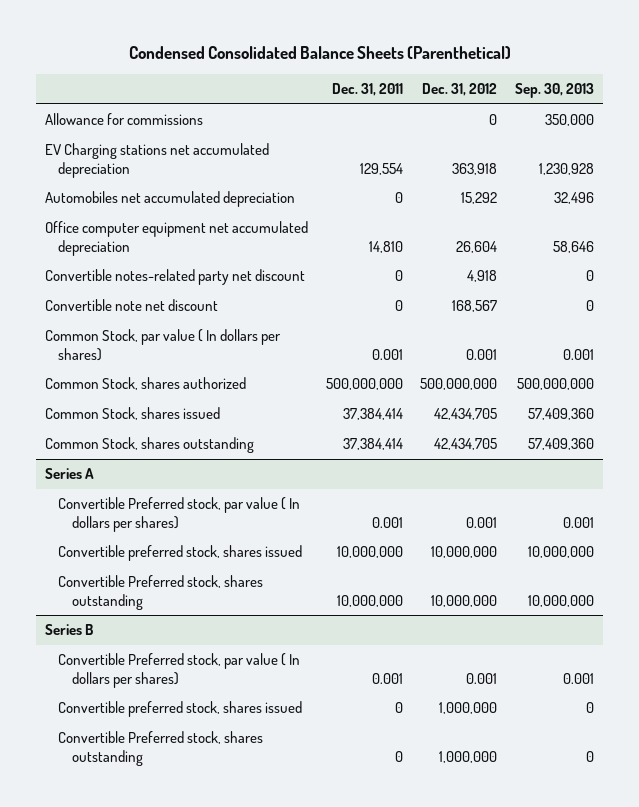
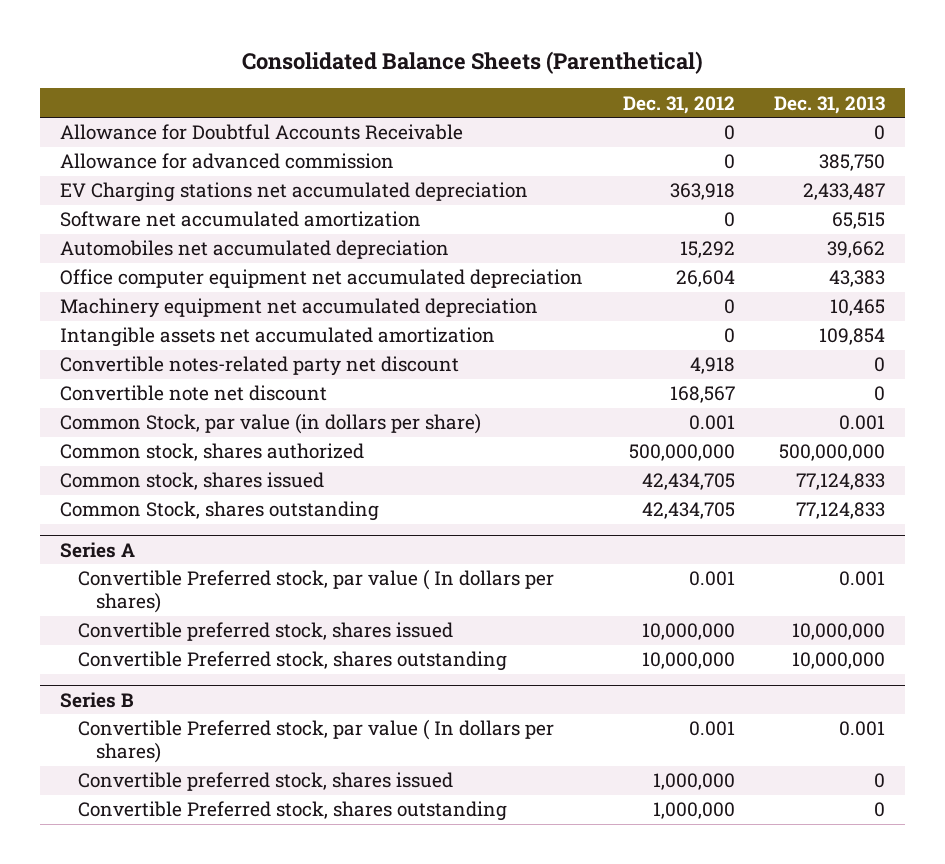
[128,45,511,59] Condensed Consolidated Balance Sheets (Parenthetical) -> [241,51,703,75] Consolidated Balance Sheets (Parenthetical)
[331,83,403,97] Dec. 31, 2011 -> none
[515,83,595,99] Sep. 30, 2013 -> none
none -> [774,95,886,114] Dec. 31, 2013
none -> [59,124,463,141] Allowance for Doubtful Accounts Receivable
[44,113,203,126] Allowance for commissions -> [59,153,394,170] Allowance for advanced commission
none -> [59,211,421,228] Software net accumulated amortization
none -> [59,298,538,319] Machinery equipment net accumulated depreciation
none -> [59,327,495,348] Intangible assets net accumulated amortization
[44,329,281,361] Common Stock, par value ( In dollars per shares) -> [59,413,481,435] Common Stock, par value (in dollars per share)
[44,377,246,391] Common Stock, shares authorized -> [59,443,364,462] Common stock, shares authorized
[44,407,220,421] Common Stock, shares issued -> [59,472,324,491] Common stock, shares issued

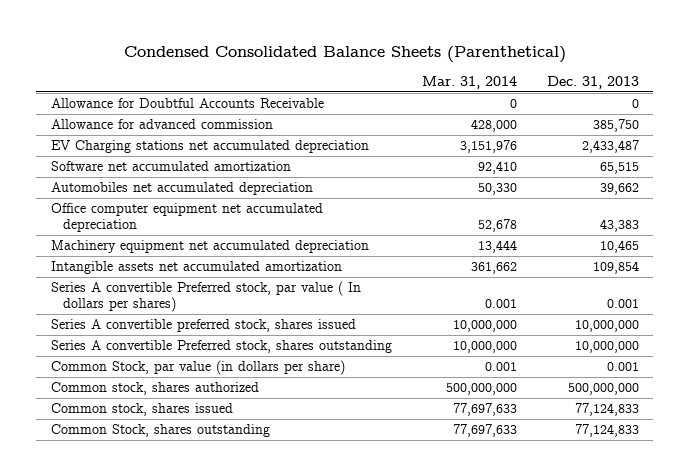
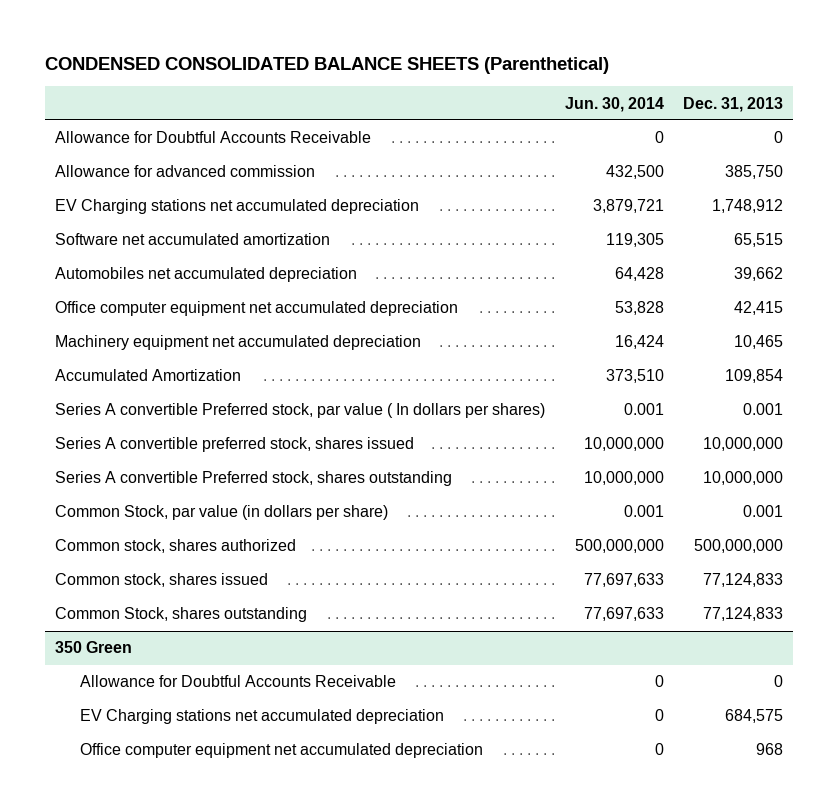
[123,46,566,64] Condensed Consolidated Balance Sheets (Parenthetical) -> [44,57,609,75] CONDENSED CONSOLIDATED BALANCE SHEETS (Parenthetical)
[421,76,517,90] Mar. 31, 2014 -> none
none -> [564,96,664,112] Jun. 30, 2014
[581,140,639,154] 2,433,487 -> [712,199,784,214] 1,748,912
[599,219,639,233] 43,383 -> [734,301,784,316] 42,415
[51,261,343,275] Intangible assets net accumulated amortization -> [54,369,241,382] Accumulated Amortization
none -> [54,641,132,654] 350 Green
none -> [79,675,396,688] Allowance for Doubtful Accounts Receivable
none -> [79,709,444,725] EV Charging stations net accumulated depreciation
none -> [79,743,483,759] Office computer equipment net accumulated depreciation

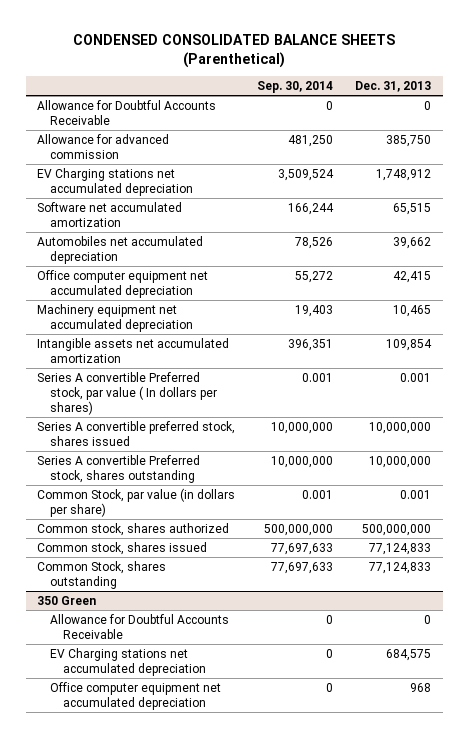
[564,96,664,112] Jun. 30, 2014 -> none
none -> [257,80,334,93] Sep. 30, 2014
[54,369,241,382] Accumulated Amortization -> [36,337,229,363] Intangible assets net accumulated amortization

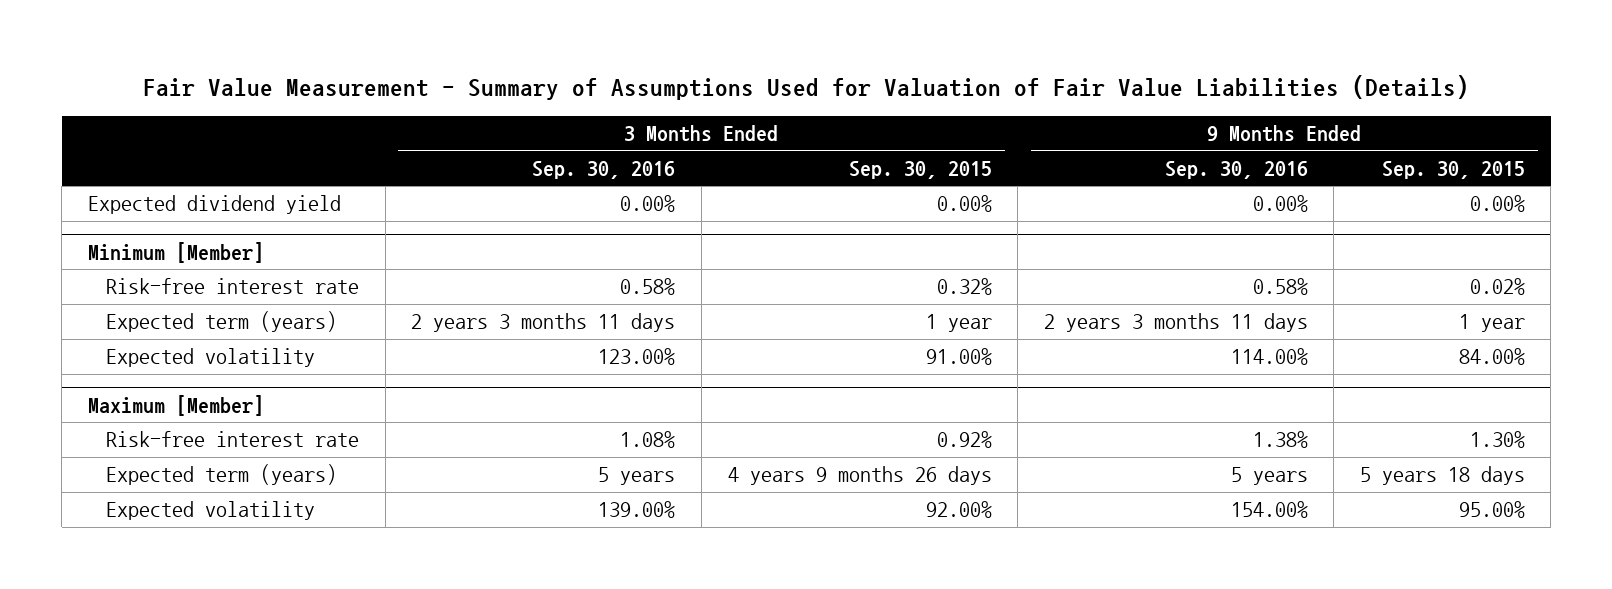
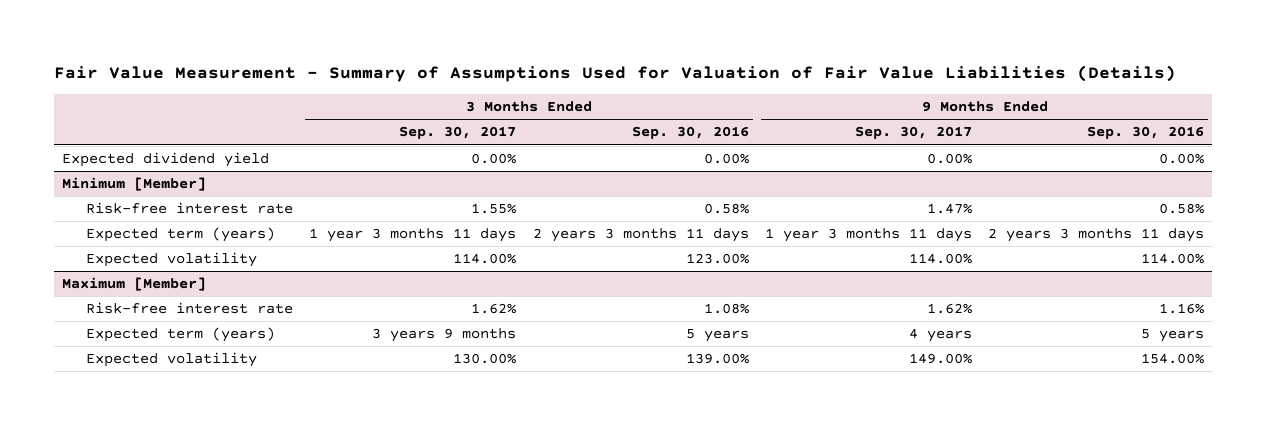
[848,160,992,179] Sep. 30, 2015 -> none
[1381,160,1525,179] Sep. 30, 2015 -> none
none -> [399,126,517,140] Sep. 30, 2017
none -> [854,126,972,140] Sep. 30, 2017
[1252,431,1308,449] 1.38% -> [1159,303,1205,315] 1.16%

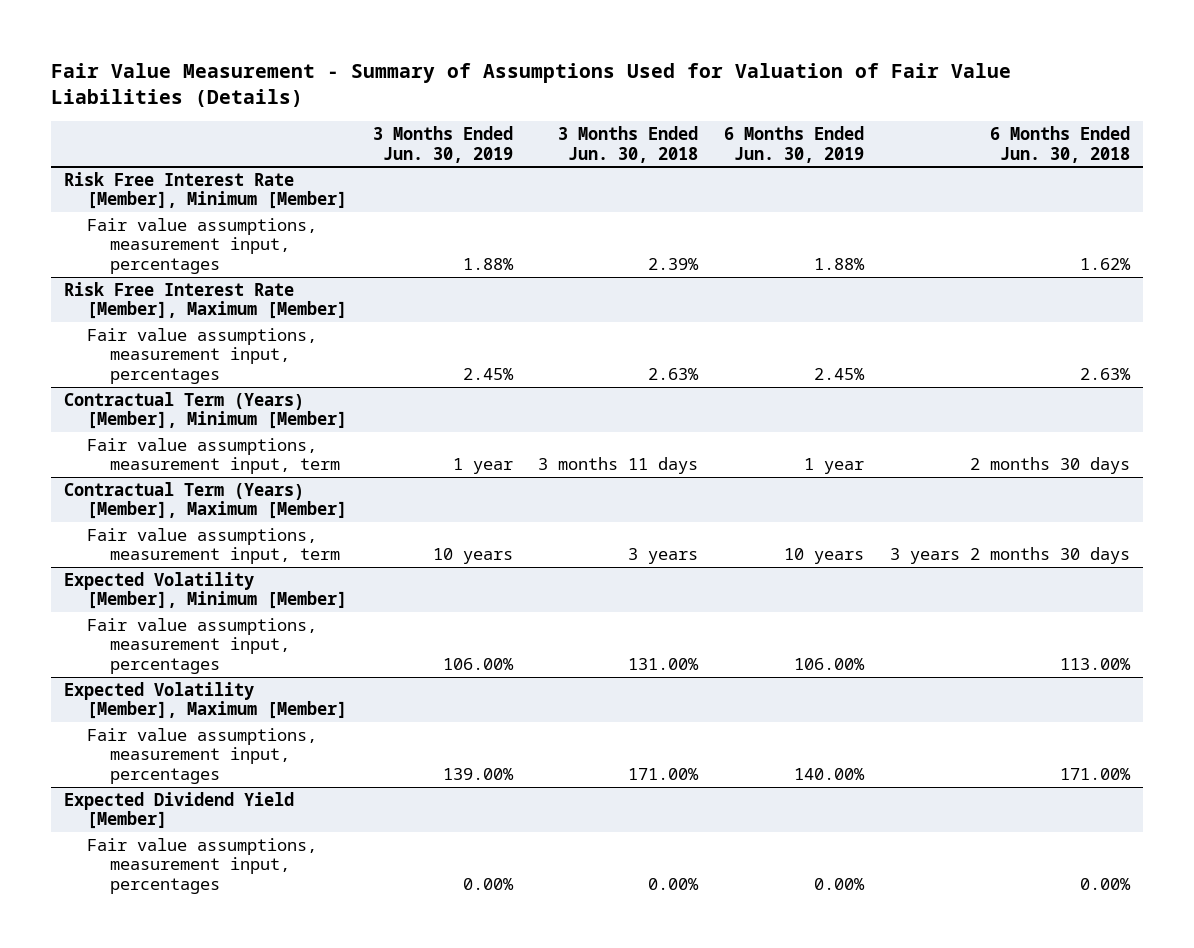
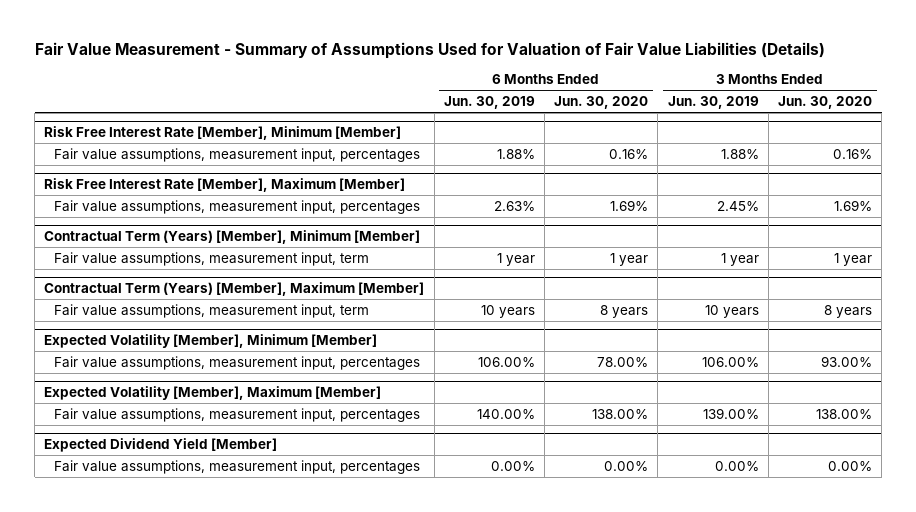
[558,125,699,163] 3 Months Ended Jun. 30, 2018 -> none
[989,125,1130,163] 6 Months Ended Jun. 30, 2018 -> none
none -> [554,96,649,110] Jun. 30, 2020
none -> [777,96,872,110] Jun. 30, 2020
[814,368,866,381] 2.45% -> [493,200,535,211] 2.63%

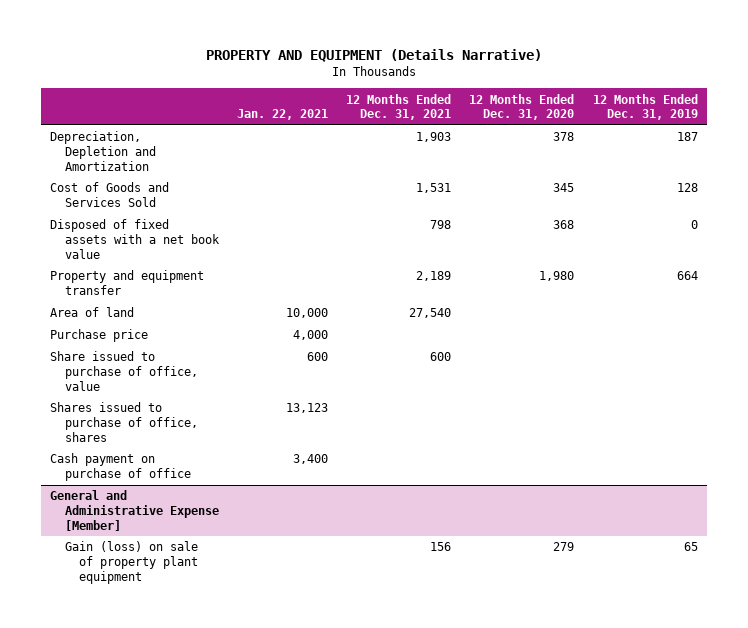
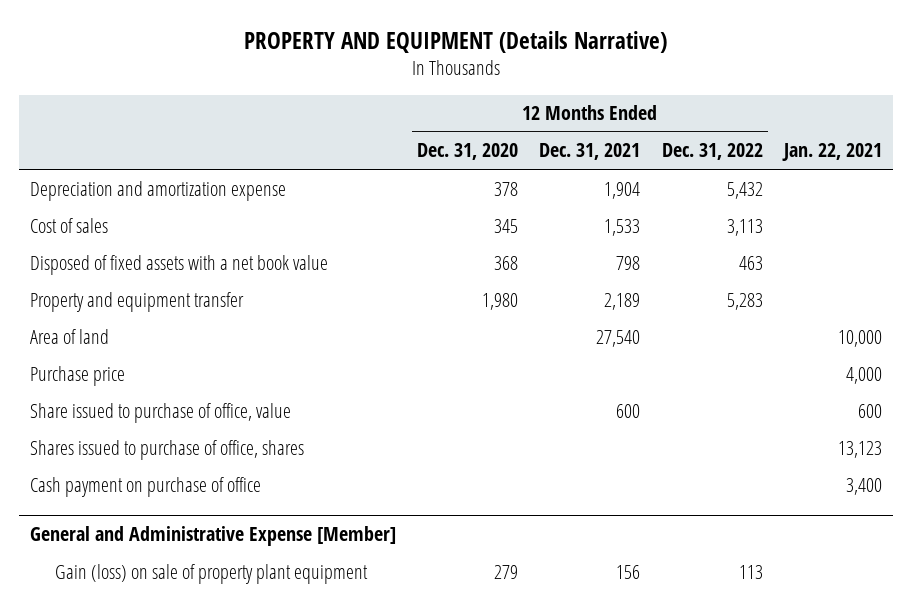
[592,93,698,121] 12 Months Ended Dec. 31, 2019 -> none
none -> [661,143,763,161] Dec. 31, 2022
[50,131,156,171] Depreciation, Depletion and Amortization -> [29,180,286,201] Depreciation and amortization expense
[416,132,452,143] 1,903 -> [604,181,641,199] 1,904
[50,182,170,208] Cost of Goods and Services Sold -> [29,217,108,233] Cost of sales
[416,183,452,194] 1,531 -> [604,218,641,236] 1,533

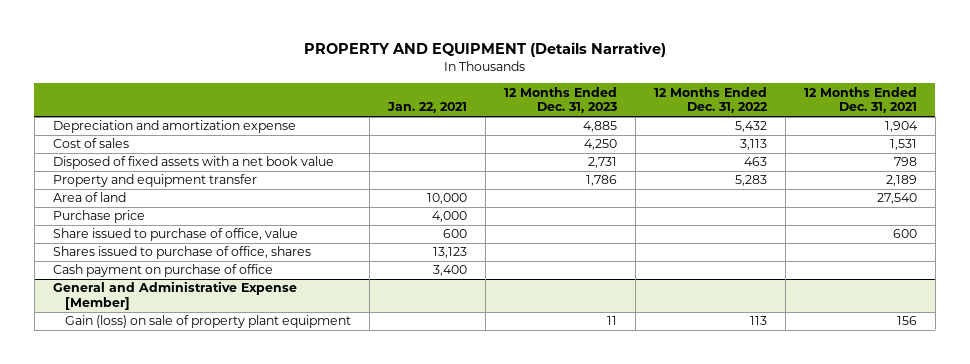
[417,143,519,161] Dec. 31, 2020 -> none
none -> [503,86,617,114] 12 Months Ended Dec. 31, 2023
[604,218,641,236] 1,533 -> [889,139,917,151] 1,531

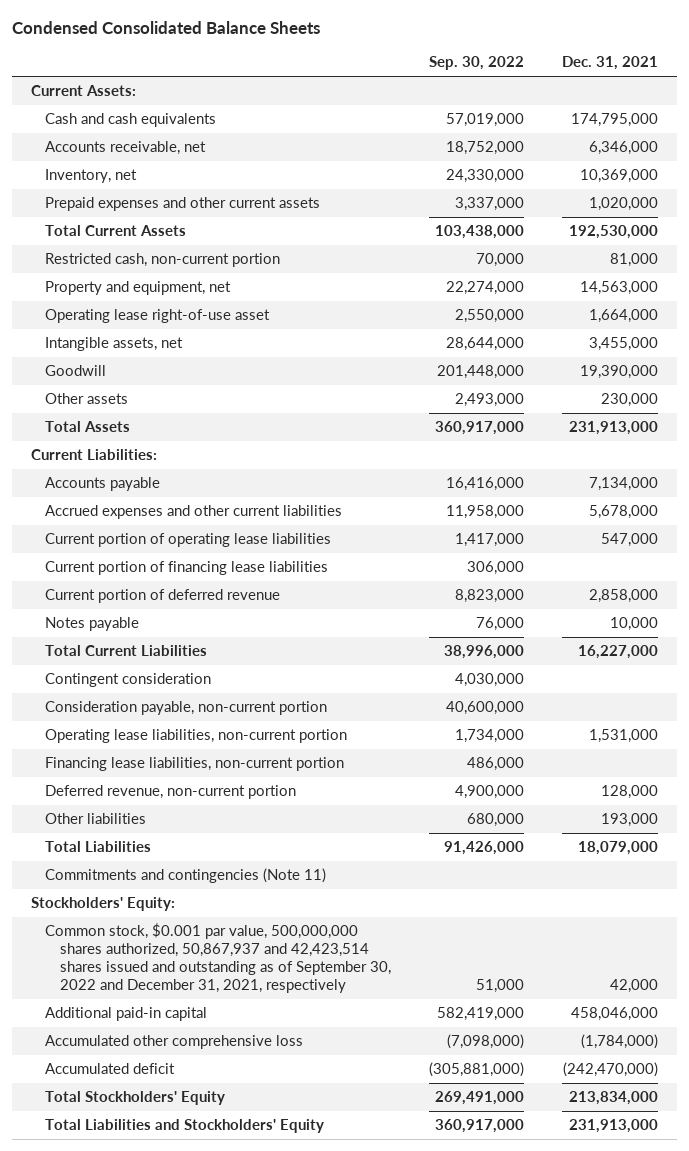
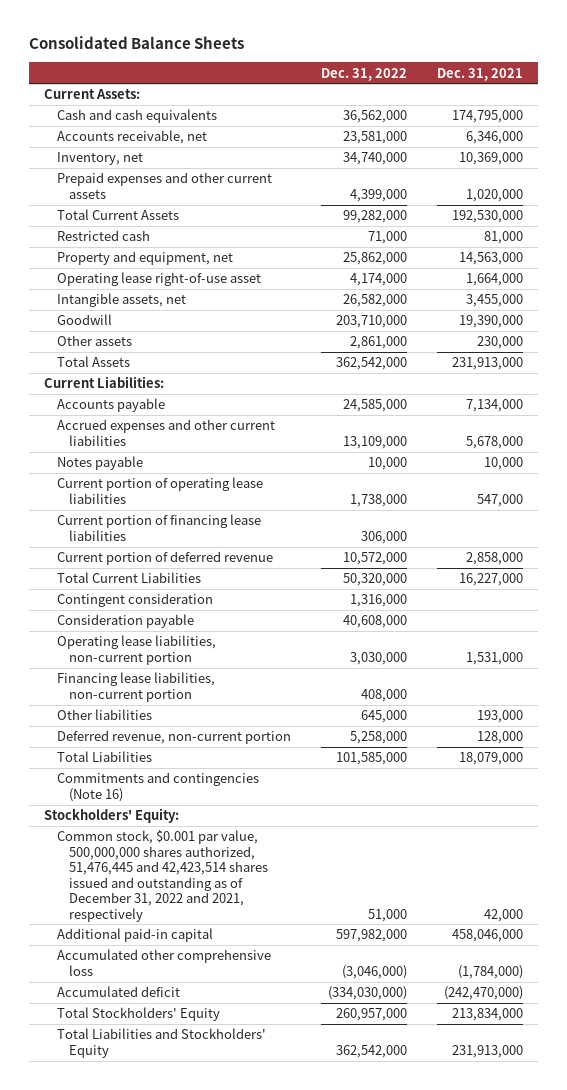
[11,21,320,35] Condensed Consolidated Balance Sheets -> [29,36,245,50] Consolidated Balance Sheets
[428,56,524,71] Sep. 30, 2022 -> none
none -> [320,67,407,81] Dec. 31, 2022
[45,253,281,268] Restricted cash, non-current portion -> [56,230,150,242] Restricted cash
[45,617,140,632] Notes payable -> [56,456,143,471] Notes payable
[45,701,328,716] Consideration payable, non-current portion -> [56,614,194,629] Consideration payable
[45,785,297,800] Deferred revenue, non-current portion -> [56,730,291,745] Deferred revenue, non-current portion
[45,868,327,884] Commitments and contingencies (Note 11) -> [56,772,259,802] Commitments and contingencies (Note 16)
[45,923,391,993] Common stock, $0.001 par value, 500,000,000 shares authorized, 50,867,937 and 42,423,514 shares issued and outstanding as of September 30, 2022 and December 31, 2021, respectively -> [56,830,268,922] Common stock, $0.001 par value, 500,000,000 shares authorized, 51,476,445 and 42,423,514 shares issued and outstanding as of December 31, 2022 and 2021, respectively

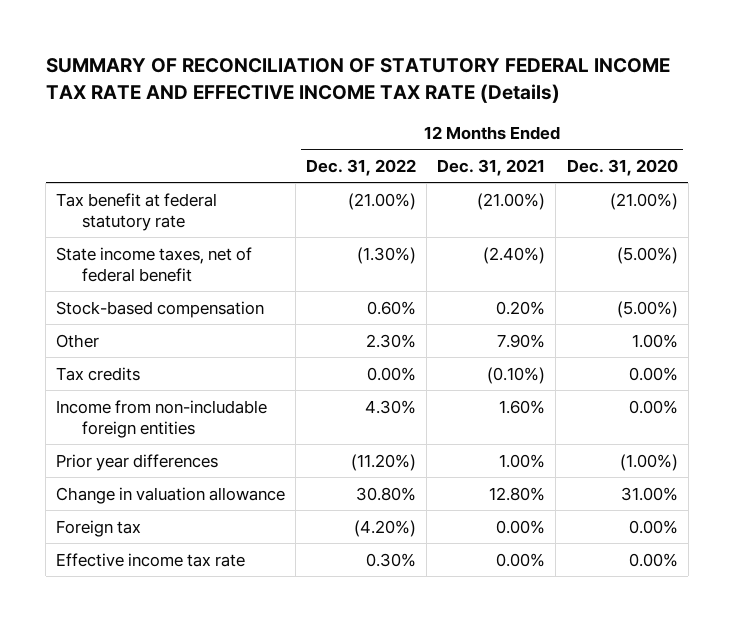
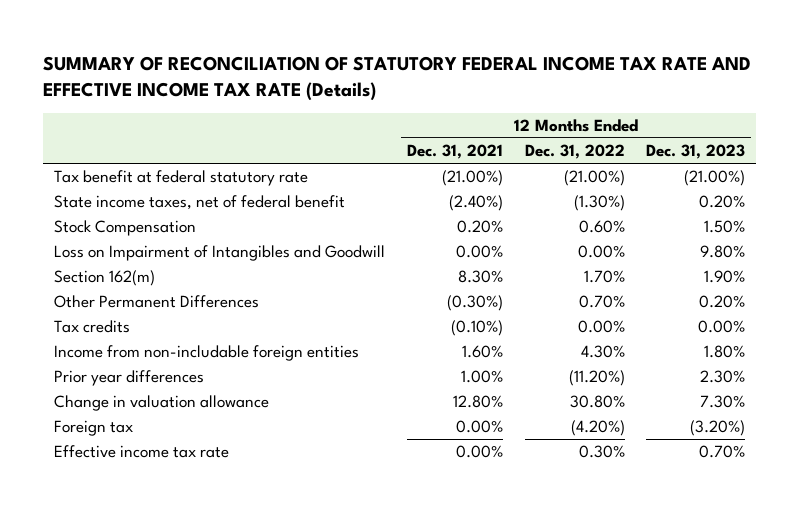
[566,158,678,176] Dec. 31, 2020 -> none
none -> [646,144,746,160] Dec. 31, 2023
[56,300,265,318] Stock-based compensation -> [54,220,197,237] Stock Compensation
none -> [54,245,386,262] Loss on Impairment of Intangibles and Goodwill
none -> [54,270,156,287] Section 162(m)
[56,333,100,348] Other -> [54,295,260,309] Other Permanent Differences
[366,333,417,348] 2.30% -> [578,295,625,309] 0.70%
[497,333,546,348] 7.90% -> [446,295,503,312] (0.30%)

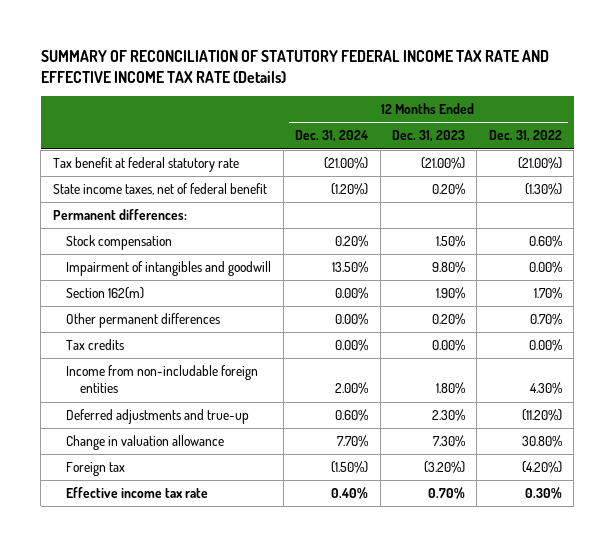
[406,144,503,160] Dec. 31, 2021 -> none
none -> [295,130,369,143] Dec. 31, 2024
none -> [52,209,187,221] Permanent differences:
[54,220,197,237] Stock Compensation -> [66,235,173,251] Stock compensation
[54,245,386,262] Loss on Impairment of Intangibles and Goodwill -> [66,261,272,277] Impairment of intangibles and goodwill
[54,295,260,309] Other Permanent Differences -> [66,313,221,329] Other permanent differences
[54,370,205,387] Prior year differences -> [66,409,250,425] Deferred adjustments and true-up

